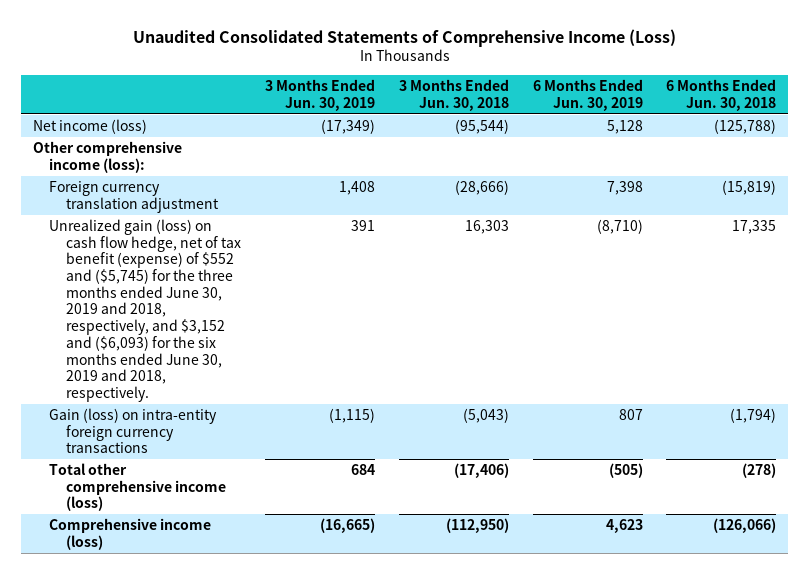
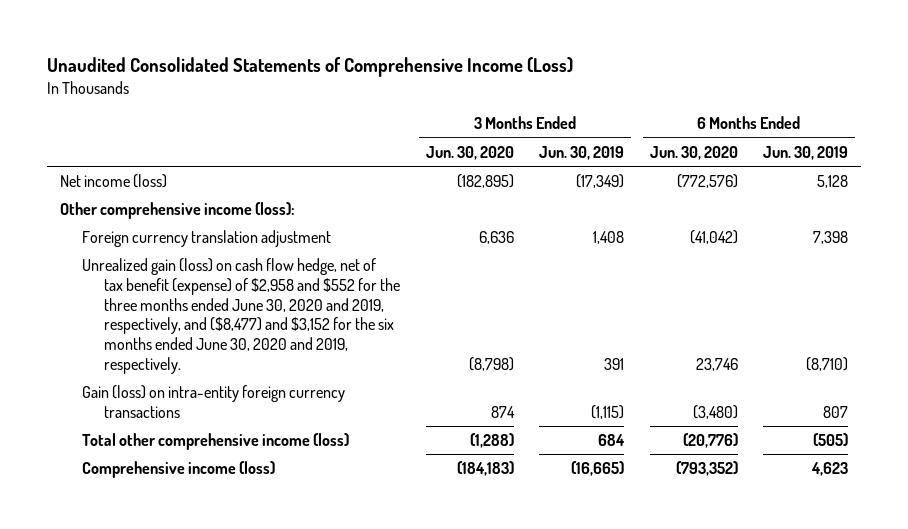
[398,79,509,111] 3 Months Ended Jun. 30, 2018 -> none
[666,79,777,111] 6 Months Ended Jun. 30, 2018 -> none
none -> [425,145,514,160] Jun. 30, 2020
none -> [649,145,738,160] Jun. 30, 2020
[49,219,242,402] Unrealized gain (loss) on cash flow hedge, net of tax benefit (expense) of $552 and ($5,745) for the three months ended June 30, 2019 and 2018, respectively, and $3,152 and ($6,093) for the six months ended June 30, 2019 and 2018, respectively. -> [82,257,401,374] Unrealized gain (loss) on cash flow hedge, net of tax benefit (expense) of $2,958 and $552 for the three months ended June 30, 2020 and 2019, respectively, and ($8,477) and $3,152 for the six months ended June 30, 2020 and 2019, respectively.

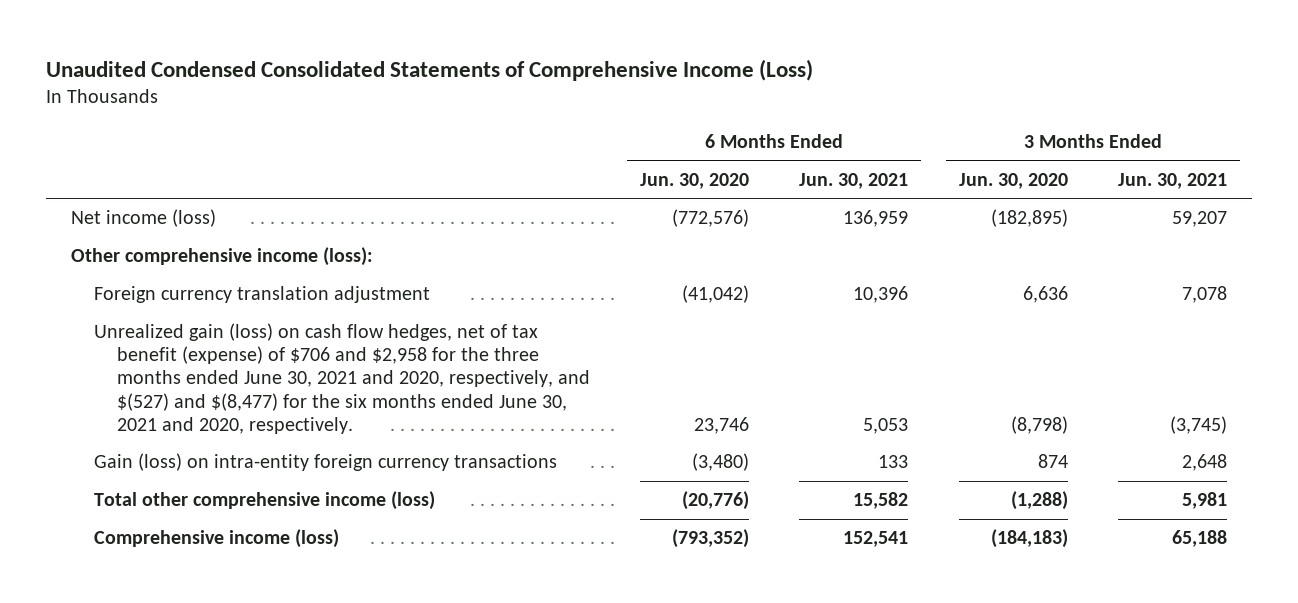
[47,57,574,78] Unaudited Consolidated Statements of Comprehensive Income (Loss) -> [46,58,814,81] Unaudited Condensed Consolidated Statements of Comprehensive Income (Loss)
[539,145,625,160] Jun. 30, 2019 -> none
[763,145,849,160] Jun. 30, 2019 -> none
none -> [799,173,909,190] Jun. 30, 2021
none -> [1118,173,1228,190] Jun. 30, 2021
[82,257,401,374] Unrealized gain (loss) on cash flow hedge, net of tax benefit (expense) of $2,958 and $552 for the three months ended June 30, 2020 and 2019, respectively, and ($8,477) and $3,152 for the six months ended June 30, 2020 and 2019, respectively. -> [93,323,590,434] Unrealized gain (loss) on cash flow hedges, net of tax benefit (expense) of $706 and $2,958 for the three months ended June 30, 2021 and 2020, respectively, and $(527) and $(8,477) for the six months ended June 30, 2021 and 2020, respectively.

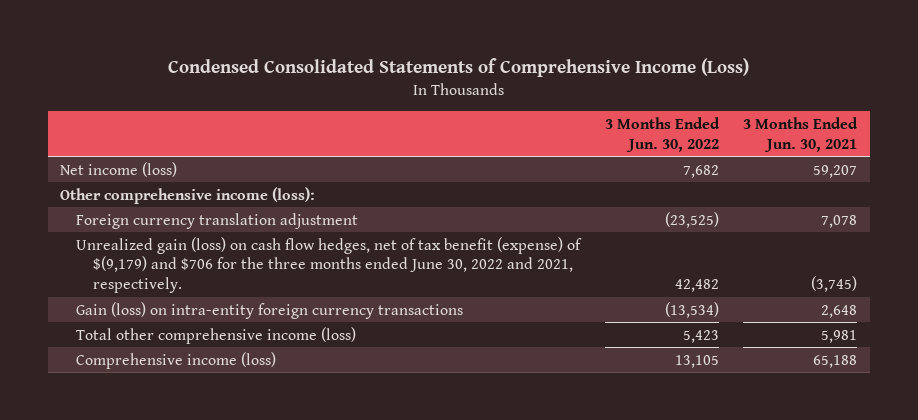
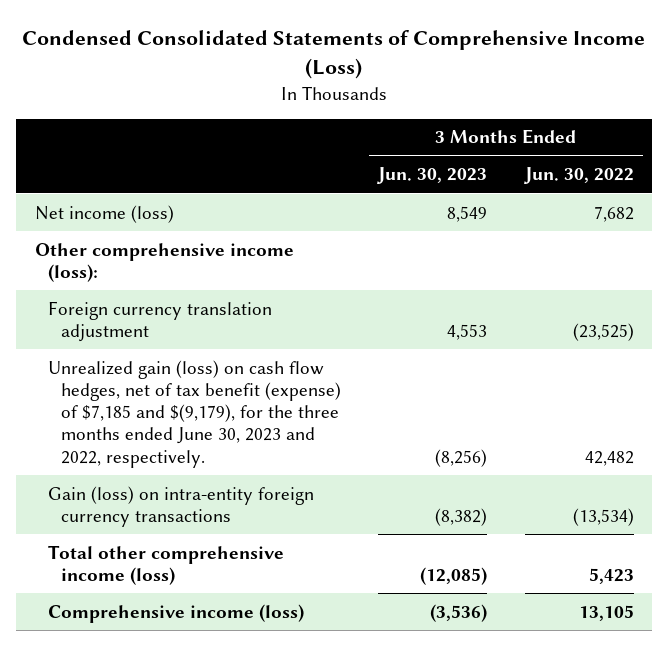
[743,116,859,152] 3 Months Ended Jun. 30, 2021 -> none
none -> [377,167,488,185] Jun. 30, 2023
[76,236,583,294] Unrealized gain (loss) on cash flow hedges, net of tax benefit (expense) of $(9,179) and $706 for the three months ended June 30, 2022 and 2021, respectively. -> [47,359,342,468] Unrealized gain (loss) on cash flow hedges, net of tax benefit (expense) of $7,185 and $(9,179), for the three months ended June 30, 2023 and 2022, respectively.

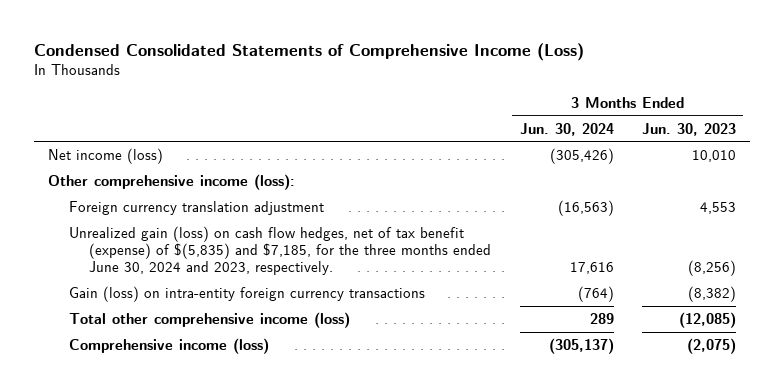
[523,167,634,185] Jun. 30, 2022 -> none
none -> [519,122,614,136] Jun. 30, 2024
[447,205,488,222] 8,549 -> [692,149,737,162] 10,010
[47,359,342,468] Unrealized gain (loss) on cash flow hedges, net of tax benefit (expense) of $7,185 and $(9,179), for the three months ended June 30, 2023 and 2022, respectively. -> [68,225,492,276] Unrealized gain (loss) on cash flow hedges, net of tax benefit (expense) of $(5,835) and $7,185, for the three months ended June 30, 2024 and 2023, respectively.
[430,603,488,622] (3,536) -> [687,337,737,354] (2,075)

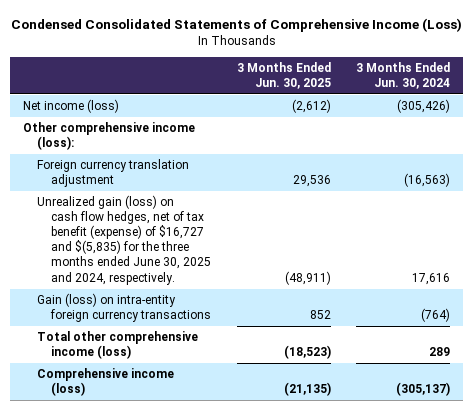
[642,122,737,136] Jun. 30, 2023 -> none
none -> [236,61,331,89] 3 Months Ended Jun. 30, 2025
[68,225,492,276] Unrealized gain (loss) on cash flow hedges, net of tax benefit (expense) of $(5,835) and $7,185, for the three months ended June 30, 2024 and 2023, respectively. -> [37,195,212,285] Unrealized gain (loss) on cash flow hedges, net of tax benefit (expense) of $16,727 and $(5,835) for the three months ended June 30, 2025 and 2024, respectively.

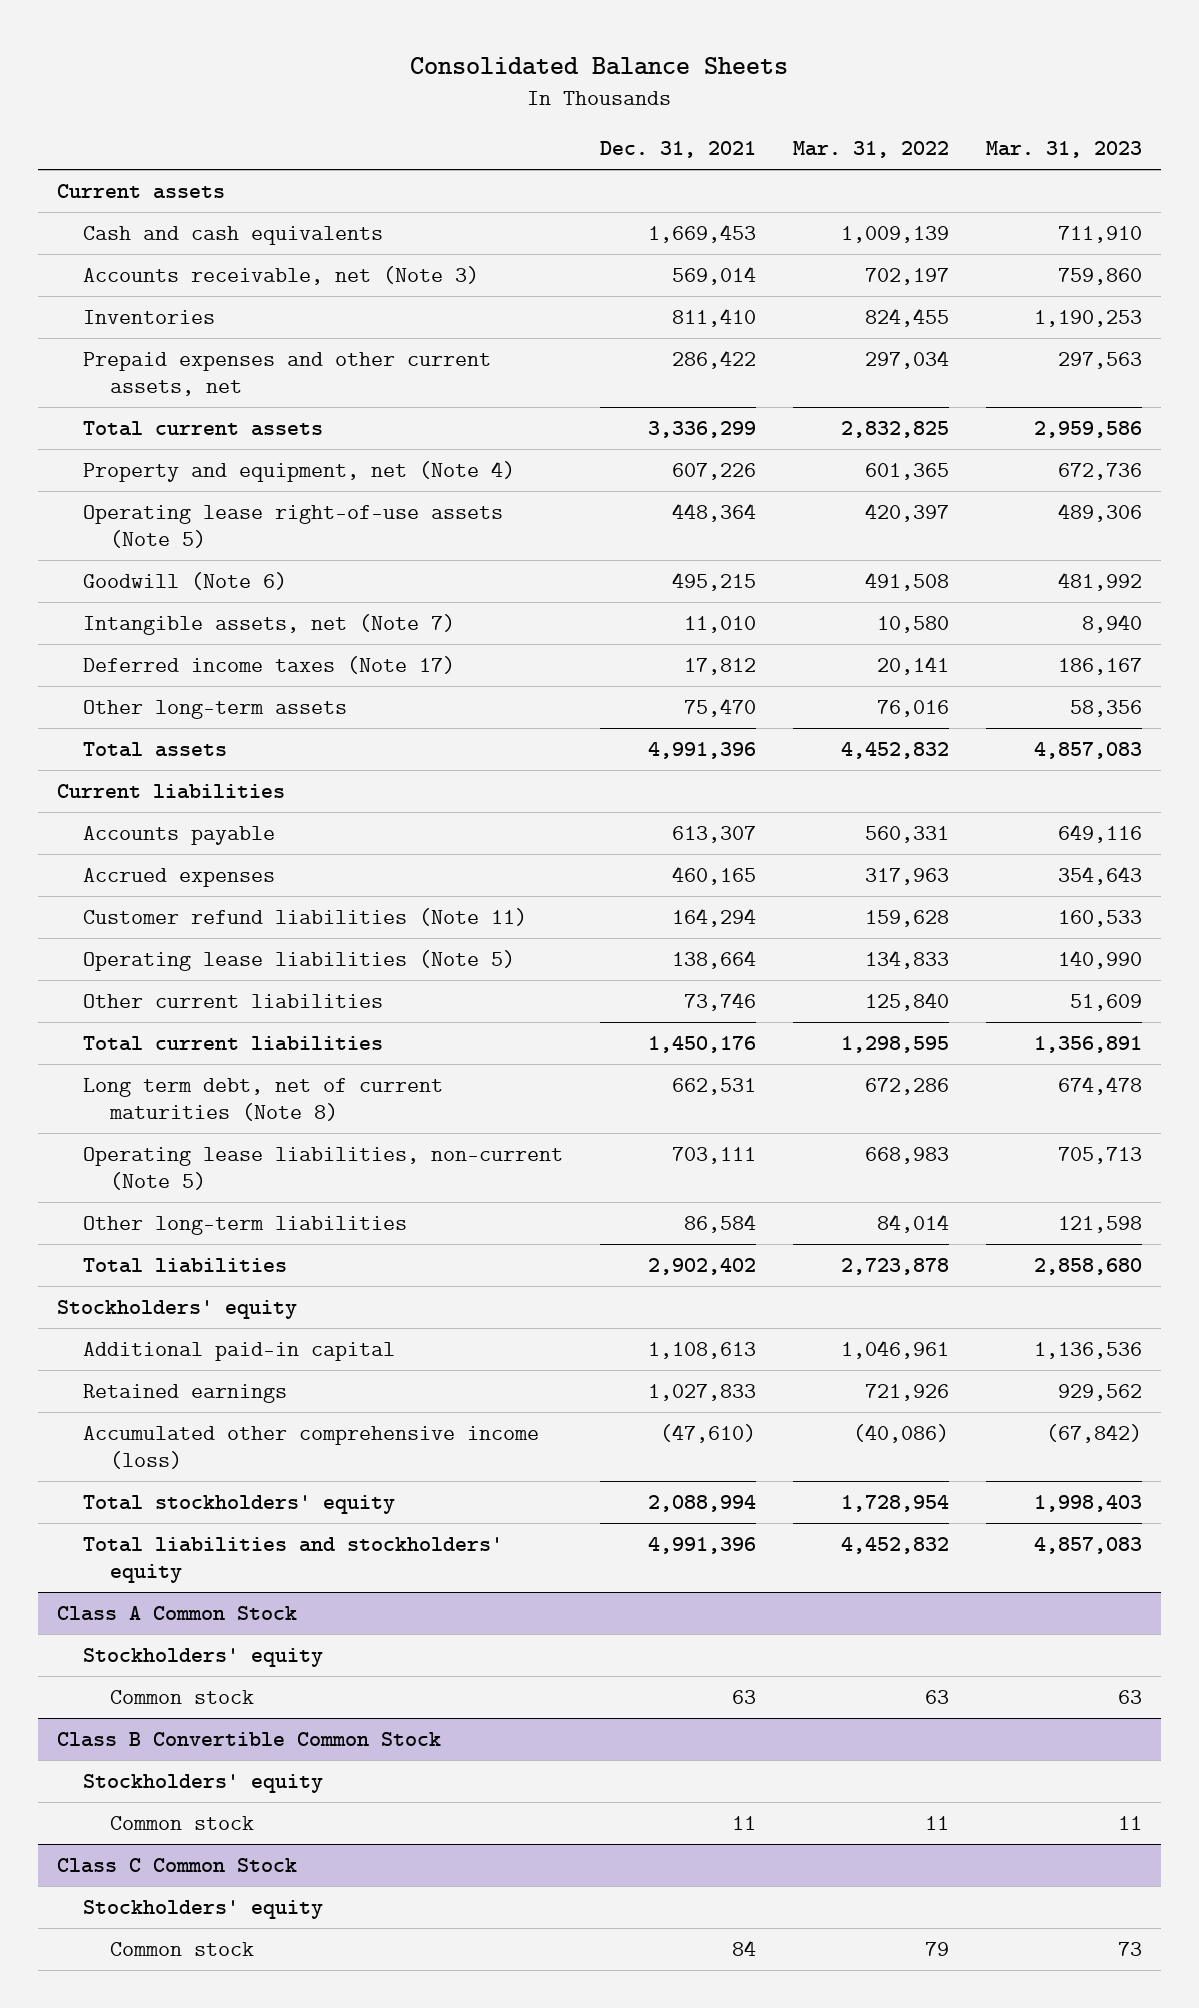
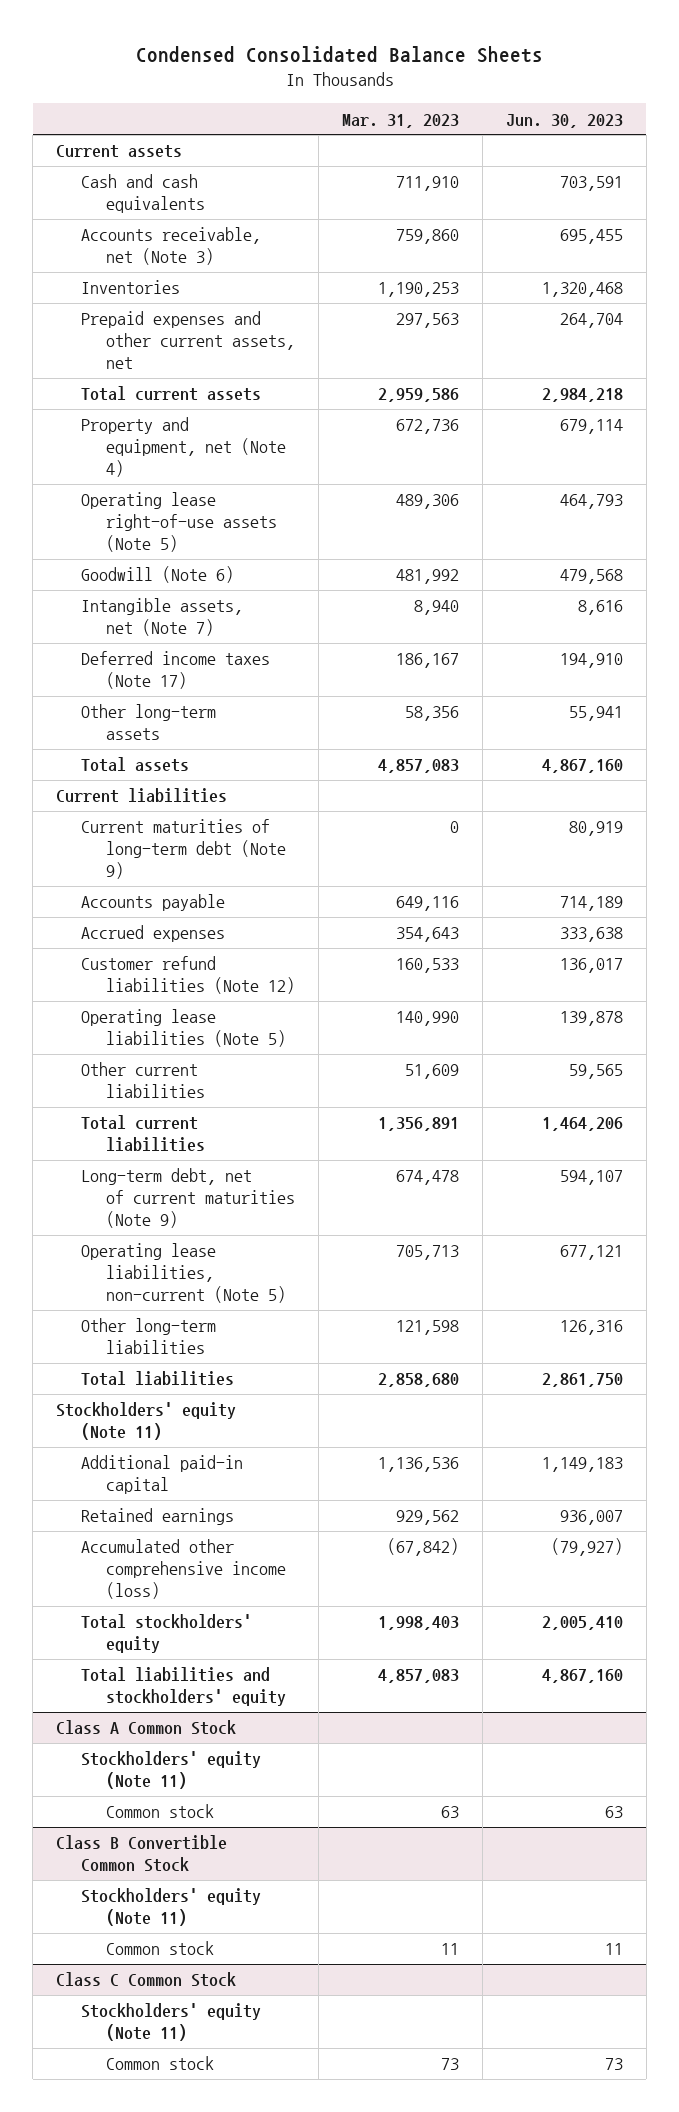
[410,56,789,75] Consolidated Balance Sheets -> [135,45,543,63] Condensed Consolidated Balance Sheets
[600,141,757,159] Dec. 31, 2021 -> none
[793,141,950,159] Mar. 31, 2022 -> none
none -> [505,113,623,128] Jun. 30, 2023
none -> [81,819,287,880] Current maturities of long-term debt (Note 9)
[83,907,528,926] Customer refund liabilities (Note 11) -> [81,956,296,995] Customer refund liabilities (Note 12)
[83,1077,444,1122] Long term debt, net of current maturities (Note 8) -> [81,1168,296,1229] Long-term debt, net of current maturities (Note 9)
[56,1299,297,1319] Stockholders' equity -> [56,1402,237,1441] Stockholders' equity (Note 11)
[83,1647,324,1667] Stockholders' equity -> [81,1751,262,1790] Stockholders' equity (Note 11)
[83,1773,324,1793] Stockholders' equity -> [81,1888,262,1927] Stockholders' equity (Note 11)
[83,1899,324,1919] Stockholders' equity -> [81,2003,262,2042] Stockholders' equity (Note 11)

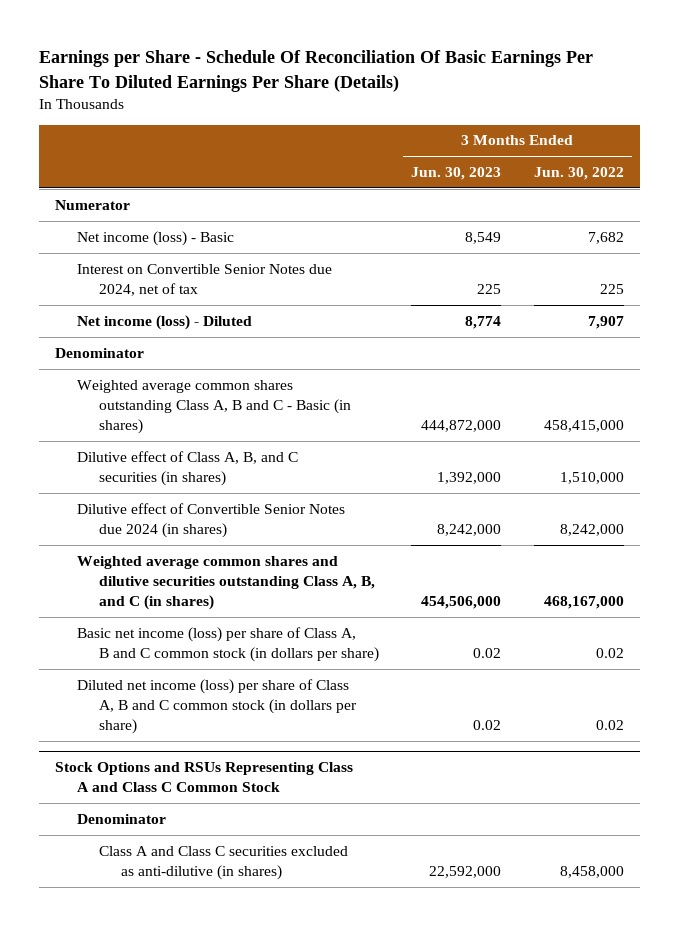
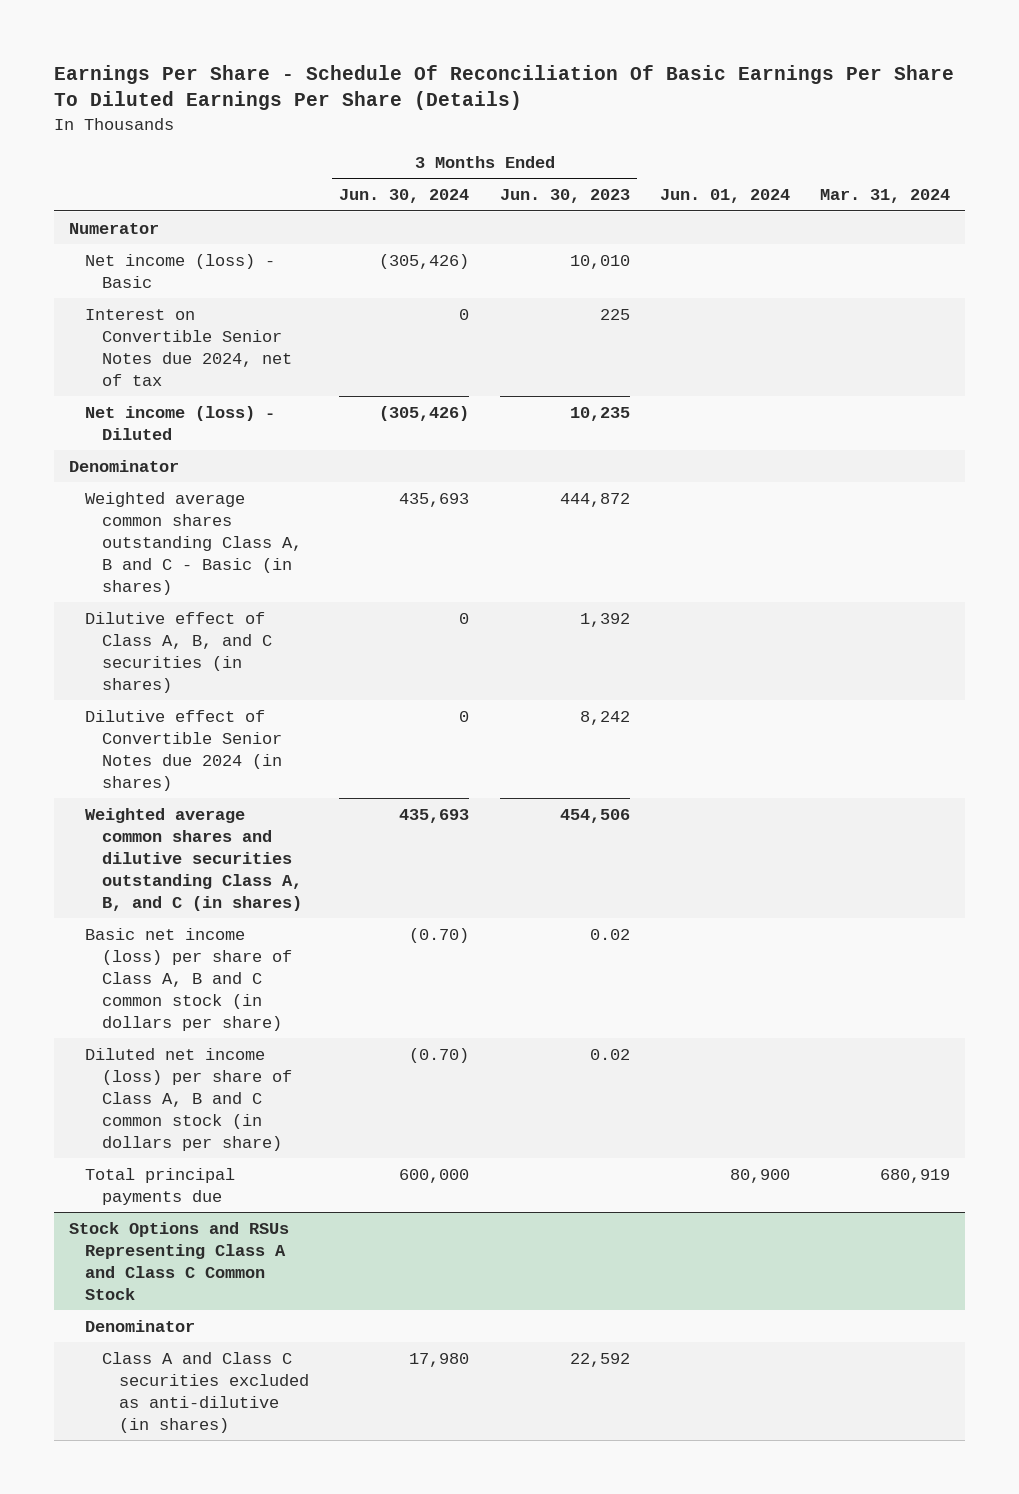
[38,50,593,92] Earnings per Share - Schedule Of Reconciliation Of Basic Earnings Per Share To Diluted Earnings Per Share (Details) -> [53,64,954,111] Earnings Per Share - Schedule Of Reconciliation Of Basic Earnings Per Share To Diluted Earnings Per Share (Details)
[533,166,624,180] Jun. 30, 2022 -> none
none -> [339,189,470,204] Jun. 30, 2024
none -> [660,189,791,204] Jun. 01, 2024
none -> [820,189,951,204] Mar. 31, 2024
[465,231,502,244] 8,549 -> [569,254,630,269] 10,010
[465,315,502,329] 8,774 -> [569,406,630,421] 10,235
[421,420,502,433] 444,872,000 -> [559,492,630,507] 444,872
[437,472,502,485] 1,392,000 -> [579,612,630,627] 1,392
[437,524,502,537] 8,242,000 -> [579,710,630,725] 8,242
[421,596,502,610] 454,506,000 -> [559,808,630,823] 454,506
none -> [85,1167,236,1205] Total principal payments due
[429,866,502,879] 22,592,000 -> [569,1352,630,1367] 22,592

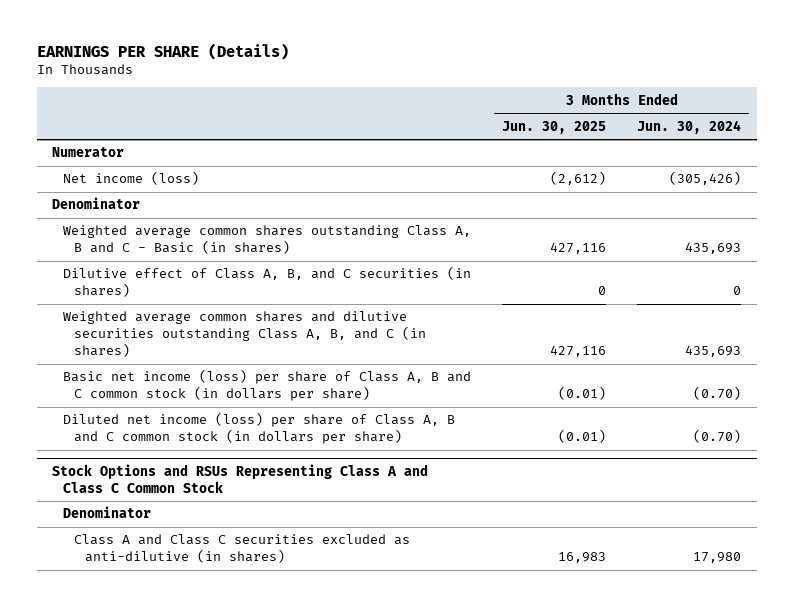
[53,64,954,111] Earnings Per Share - Schedule Of Reconciliation Of Basic Earnings Per Share To Diluted Earnings Per Share (Details) -> [36,42,289,60] EARNINGS PER SHARE (Details)
[499,189,630,204] Jun. 30, 2023 -> none
[660,189,791,204] Jun. 01, 2024 -> none
[820,189,951,204] Mar. 31, 2024 -> none
none -> [502,120,607,134] Jun. 30, 2025
[85,308,293,386] Interest on Convertible Senior Notes due 2024, net of tax -> none
[85,405,276,440] Net income (loss) - Diluted -> none
[85,253,276,288] Net income (loss) - Basic -> [63,171,200,186] Net income (loss)
[85,709,283,791] Dilutive effect of Convertible Senior Notes due 2024 (in shares) -> none
[85,1167,236,1205] Total principal payments due -> none

